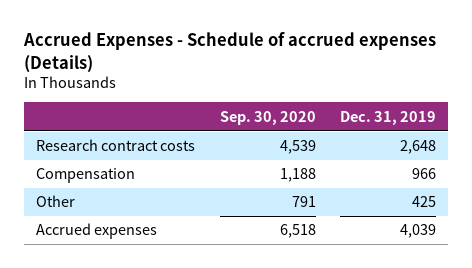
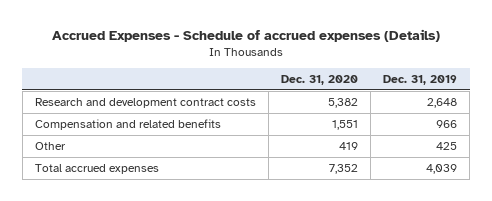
[219,110,316,125] Sep. 30, 2020 -> none
none -> [280,75,358,86] Dec. 31, 2020
[35,139,195,152] Research contract costs -> [34,97,256,108] Research and development contract costs
[35,168,135,184] Compensation -> [34,118,221,130] Compensation and related benefits
[35,223,157,240] Accrued expenses -> [34,163,159,174] Total accrued expenses

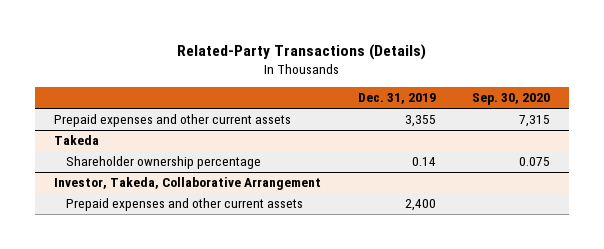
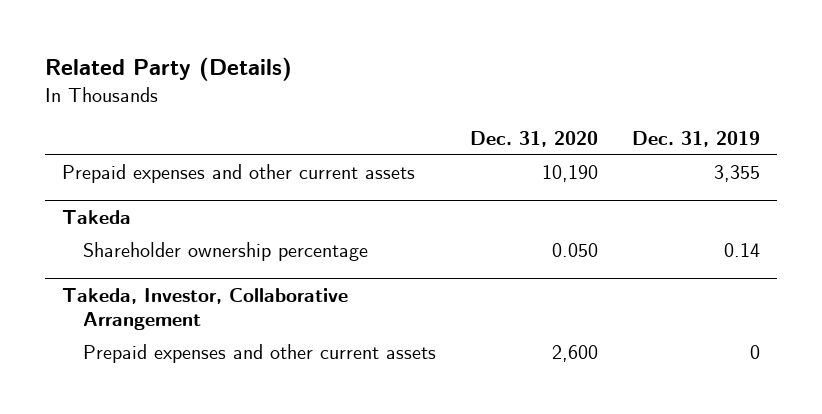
[177,43,427,60] Related-Party Transactions (Details) -> [44,57,292,82] Related Party (Details)
[472,93,551,106] Sep. 30, 2020 -> none
none -> [470,130,599,147] Dec. 31, 2020
[53,177,321,191] Investor, Takeda, Collaborative Arrangement -> [61,288,348,330] Takeda, Investor, Collaborative Arrangement
[404,199,436,212] 2,400 -> [749,345,760,360] 0

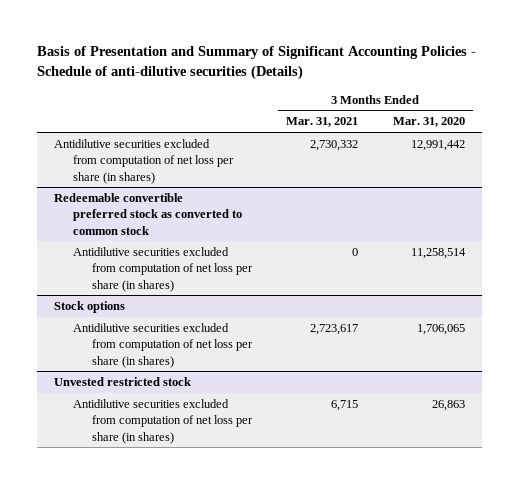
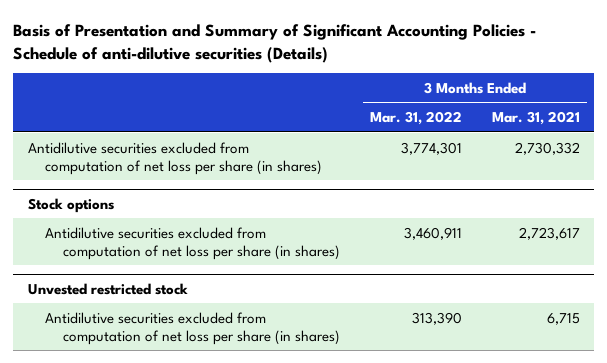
[392,117,465,128] Mar. 31, 2020 -> none
none -> [369,111,462,126] Mar. 31, 2022
[54,192,242,235] Redeemable convertible preferred stock as converted to common stock -> none
[72,246,253,292] Antidilutive securities excluded from computation of net loss per share (in shares) -> none

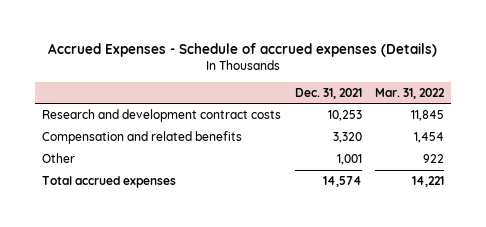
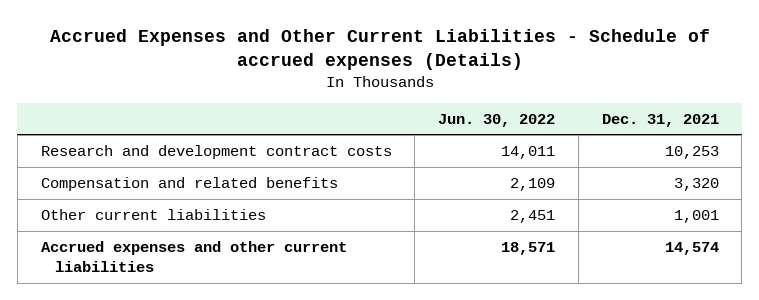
[48,42,438,57] Accrued Expenses - Schedule of accrued expenses (Details) -> [49,28,710,70] Accrued Expenses and Other Current Liabilities - Schedule of accrued expenses (Details)
[375,87,446,99] Mar. 31, 2022 -> none
none -> [438,113,556,127] Jun. 30, 2022
[41,153,75,164] Other -> [40,208,266,220] Other current liabilities
[41,176,176,189] Total accrued expenses -> [40,240,347,273] Accrued expenses and other current liabilities

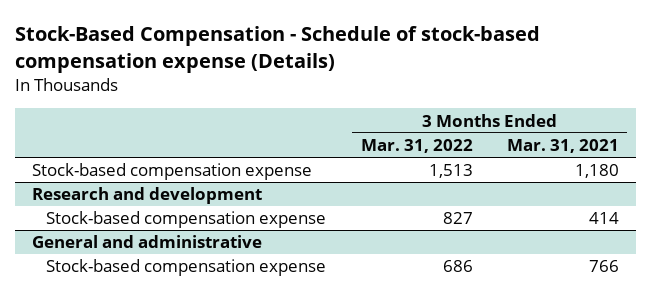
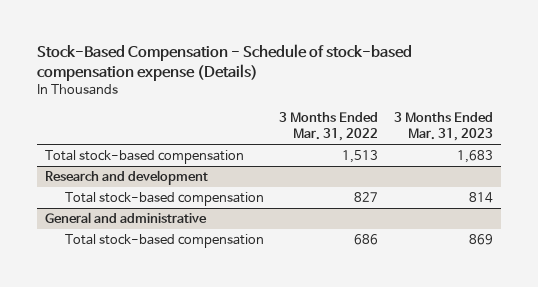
[506,138,619,153] Mar. 31, 2021 -> none
none -> [393,111,493,142] 3 Months Ended Mar. 31, 2023
[31,163,312,181] Stock-based compensation expense -> [45,150,245,165] Total stock-based compensation
[46,211,327,229] Stock-based compensation expense -> [64,192,264,207] Total stock-based compensation
[46,259,327,277] Stock-based compensation expense -> [64,234,264,249] Total stock-based compensation

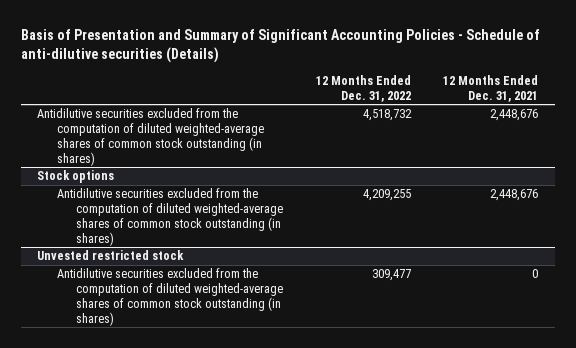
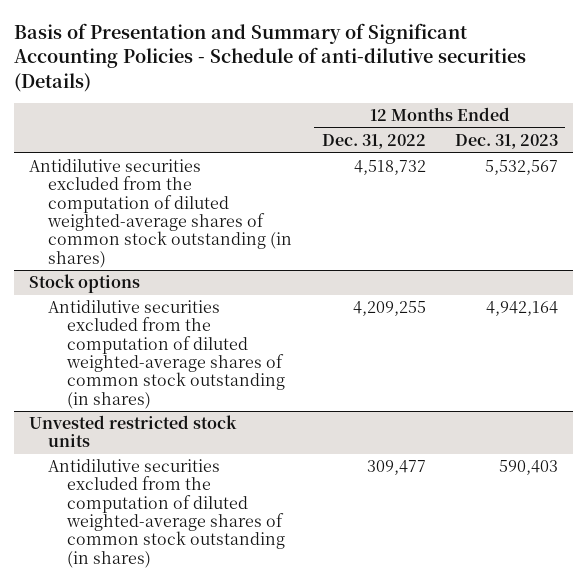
[443,74,539,102] 12 Months Ended Dec. 31, 2021 -> none
none -> [454,134,558,150] Dec. 31, 2023
[37,250,185,261] Unvested restricted stock -> [28,415,237,448] Unvested restricted stock units

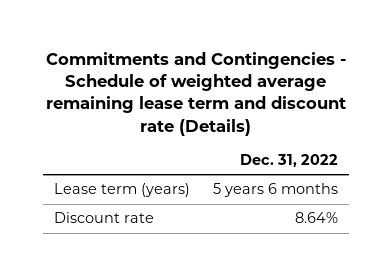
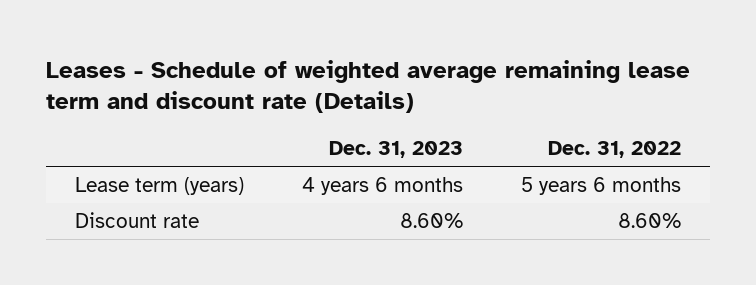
[46,52,347,136] Commitments and Contingencies - Schedule of weighted average remaining lease term and discount rate (Details) -> [45,59,690,114] Leases - Schedule of weighted average remaining lease term and discount rate (Details)
none -> [328,141,463,159] Dec. 31, 2023
[294,212,338,224] 8.64% -> [617,213,681,229] 8.60%

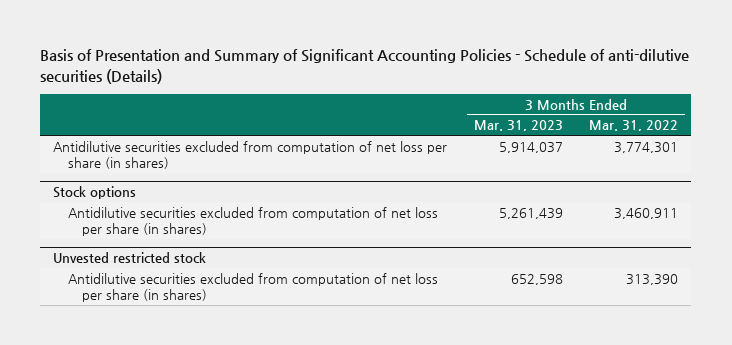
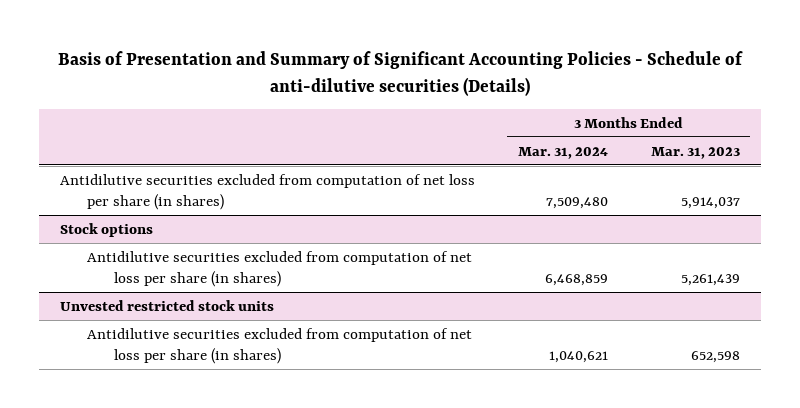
[589,120,679,132] Mar. 31, 2022 -> none
none -> [517,146,608,159] Mar. 31, 2024
[53,251,207,263] Unvested restricted stock -> [60,299,275,311] Unvested restricted stock units

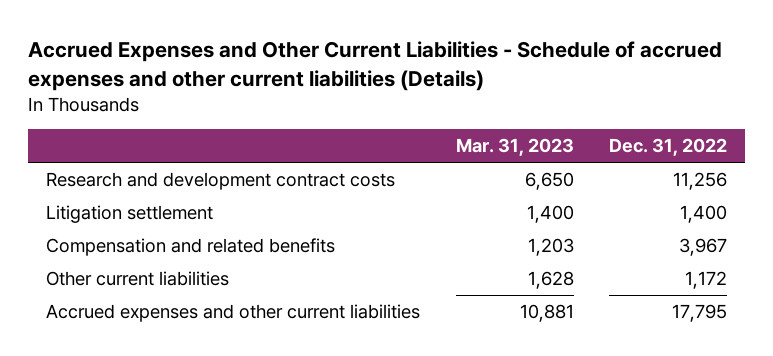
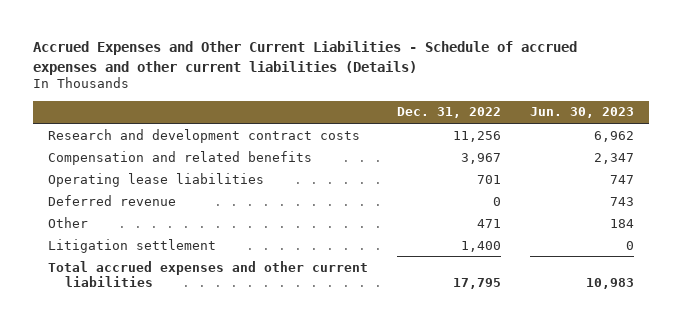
[455,138,574,157] Mar. 31, 2023 -> none
none -> [530,107,635,119] Jun. 30, 2023
none -> [47,172,264,187] Operating lease liabilities
none -> [47,194,176,206] Deferred revenue
[46,271,230,287] Other current liabilities -> [47,216,88,228] Other
[685,271,728,290] 1,172 -> [477,218,502,228] 471
[46,205,214,224] Litigation settlement -> [47,238,216,253] Litigation settlement
[46,304,421,323] Accrued expenses and other current liabilities -> [47,260,368,287] Total accrued expenses and other current liabilities

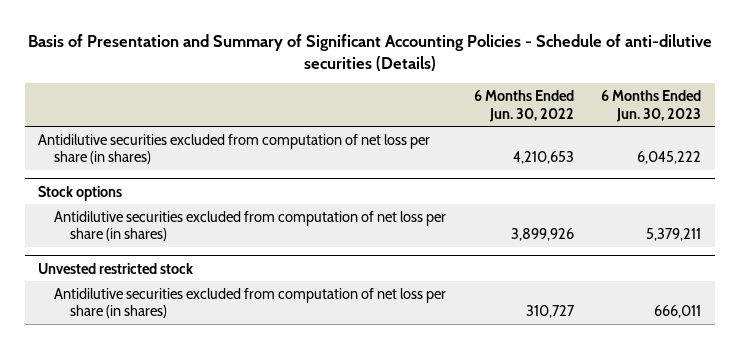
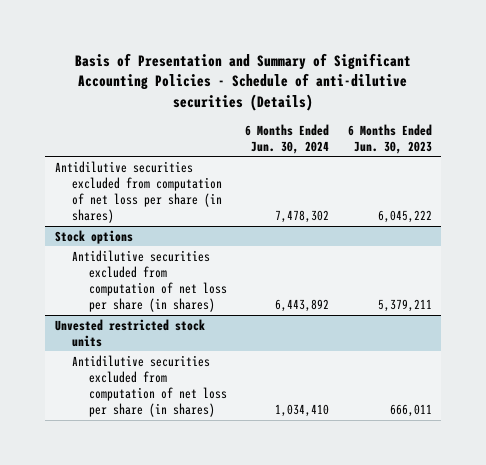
[473,89,574,122] 6 Months Ended Jun. 30, 2022 -> none
none -> [245,123,330,154] 6 Months Ended Jun. 30, 2024
[38,262,194,274] Unvested restricted stock -> [54,318,205,347] Unvested restricted stock units

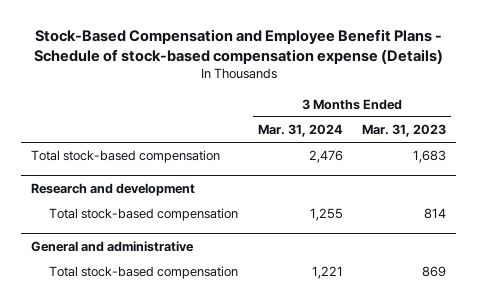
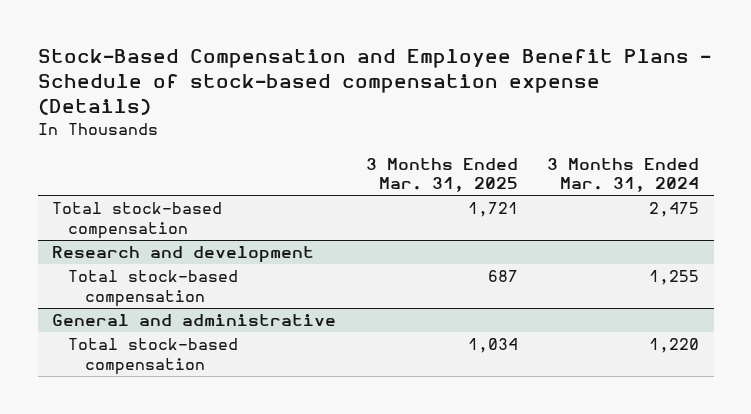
[362,124,447,138] Mar. 31, 2023 -> none
none -> [365,157,518,193] 3 Months Ended Mar. 31, 2025
[308,150,343,164] 2,476 -> [649,202,700,218] 2,475
[311,266,343,280] 1,221 -> [649,338,700,354] 1,220

